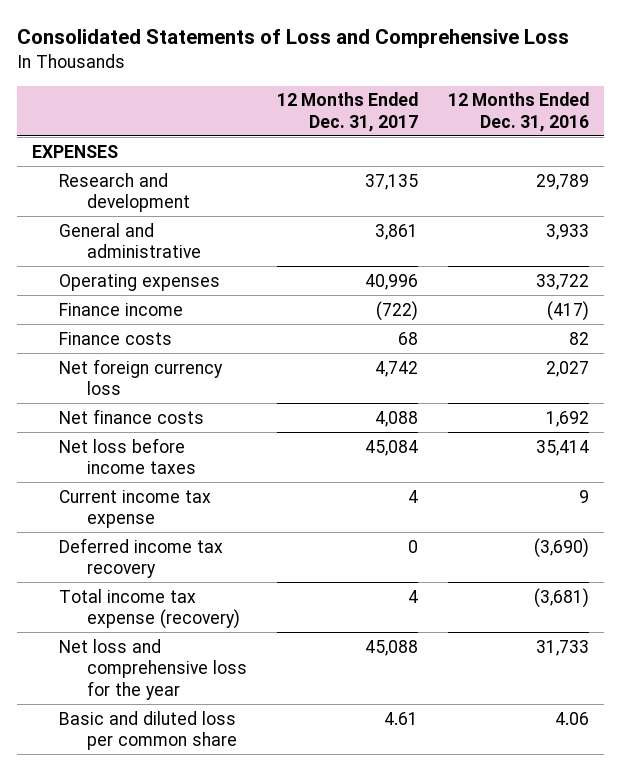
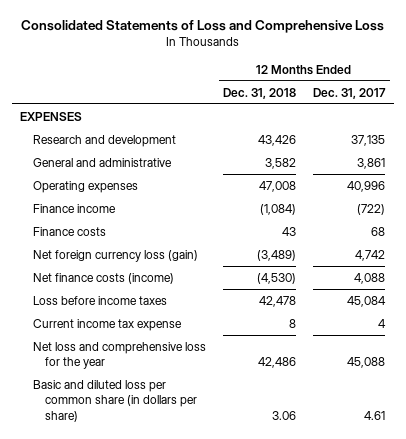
[447,92,589,132] 12 Months Ended Dec. 31, 2016 -> none
none -> [223,87,297,99] Dec. 31, 2018
[59,358,224,396] Net foreign currency loss -> [32,249,198,262] Net foreign currency loss (gain)
[59,408,205,424] Net finance costs -> [32,272,174,284] Net finance costs (income)
[59,437,196,475] Net loss before income taxes -> [32,295,167,305] Loss before income taxes
[59,537,224,579] Deferred income tax recovery -> none
[59,588,240,630] Total income tax expense (recovery) -> none
[59,710,237,751] Basic and diluted loss per common share -> [32,379,198,422] Basic and diluted loss per common share (in dollars per share)

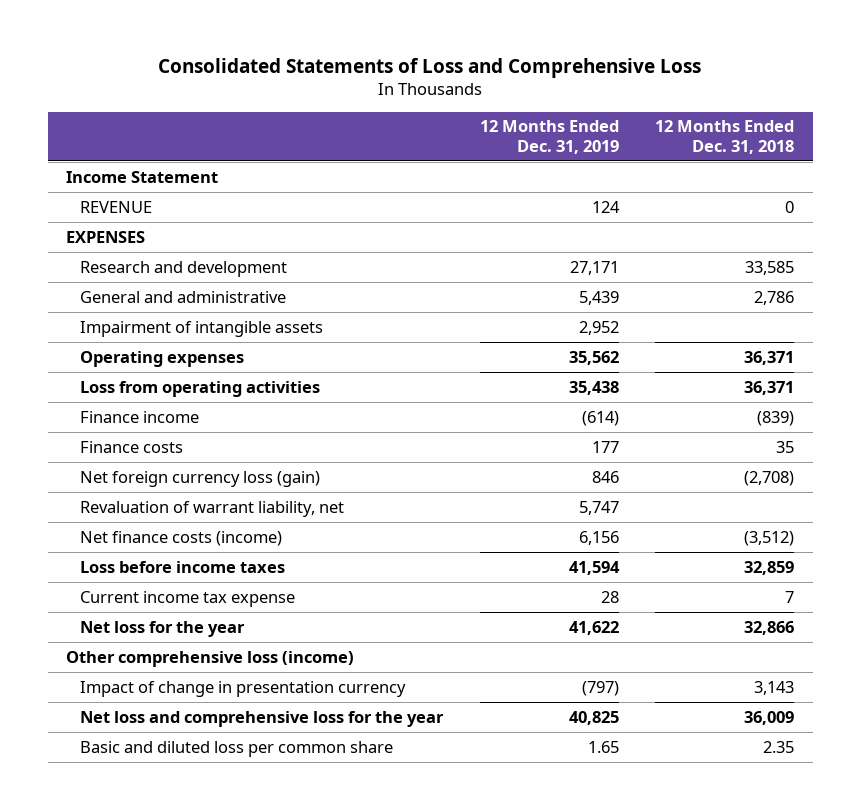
[313,87,387,99] Dec. 31, 2017 -> none
none -> [479,120,619,154] 12 Months Ended Dec. 31, 2019
none -> [66,170,219,183] Income Statement
none -> [80,200,153,213] REVENUE
[258,134,297,146] 43,426 -> [745,260,795,275] 33,585
[265,157,297,169] 3,582 -> [754,290,795,305] 2,786
none -> [80,320,324,337] Impairment of intangible assets
[259,180,297,192] 47,008 -> [744,350,795,365] 36,371
none -> [80,380,321,397] Loss from operating activities
[260,203,297,215] (1,084) -> [757,410,795,426] (839)
[282,226,297,236] 43 -> [776,440,795,453] 35
[257,249,297,261] (3,489) -> [744,470,795,486] (2,708)
none -> [80,500,345,517] Revaluation of warrant liability, net
[257,272,297,284] (4,530) -> [744,530,795,546] (3,512)
[259,295,297,307] 42,478 -> [744,560,795,575] 32,859
[289,318,297,328] 8 -> [785,590,795,603] 7
none -> [80,620,246,637] Net loss for the year
none -> [66,650,355,667] Other comprehensive loss (income)
none -> [80,680,407,697] Impact of change in presentation currency
[258,357,297,369] 42,486 -> [744,710,795,725] 36,009
[32,379,198,422] Basic and diluted loss per common share (in dollars per share) -> [80,740,394,757] Basic and diluted loss per common share
[272,410,297,420] 3.06 -> [763,740,795,753] 2.35

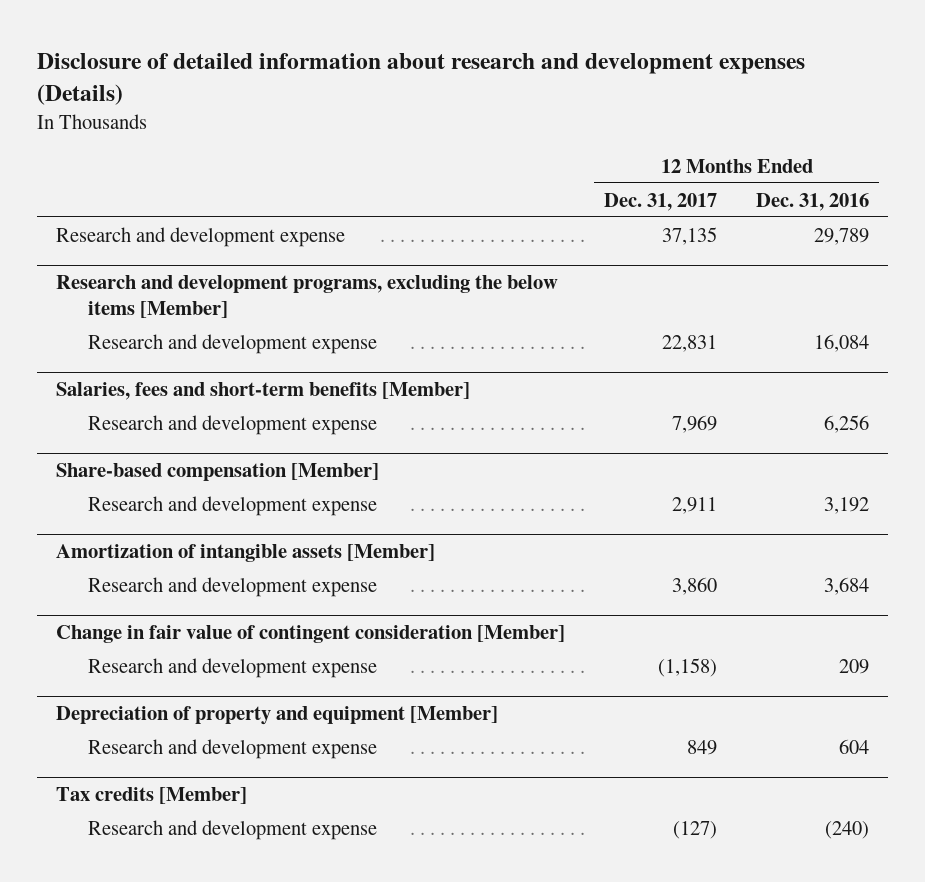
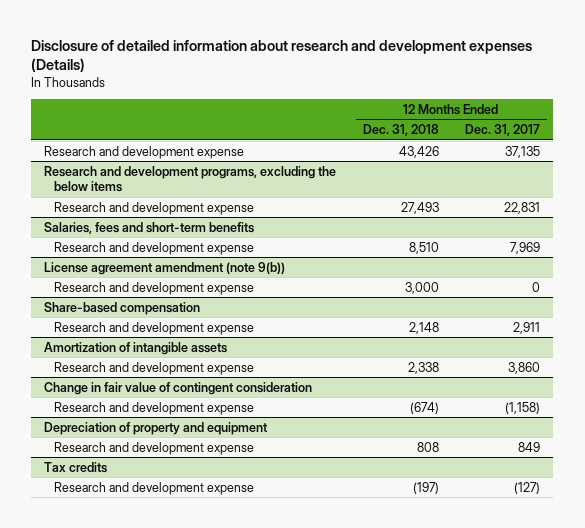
[755,192,869,211] Dec. 31, 2016 -> none
none -> [362,124,439,137] Dec. 31, 2018
[56,274,559,318] Research and development programs, excluding the below items [Member] -> [44,165,337,193] Research and development programs, excluding the below items
[56,381,471,400] Salaries, fees and short-term benefits [Member] -> [44,221,255,234] Salaries, fees and short-term benefits
none -> [44,261,286,275] License agreement amendment (note 9(b))
none -> [54,281,255,295] Research and development expense
[56,462,380,481] Share-based compensation [Member] -> [44,301,201,315] Share-based compensation
[56,543,436,562] Amortization of intangible assets [Member] -> [44,341,228,355] Amortization of intangible assets
[56,624,566,643] Change in fair value of contingent consideration [Member] -> [44,381,313,395] Change in fair value of contingent consideration
[56,705,499,725] Depreciation of property and equipment [Member] -> [44,421,269,435] Depreciation of property and equipment
[56,786,248,804] Tax credits [Member] -> [44,461,108,473] Tax credits

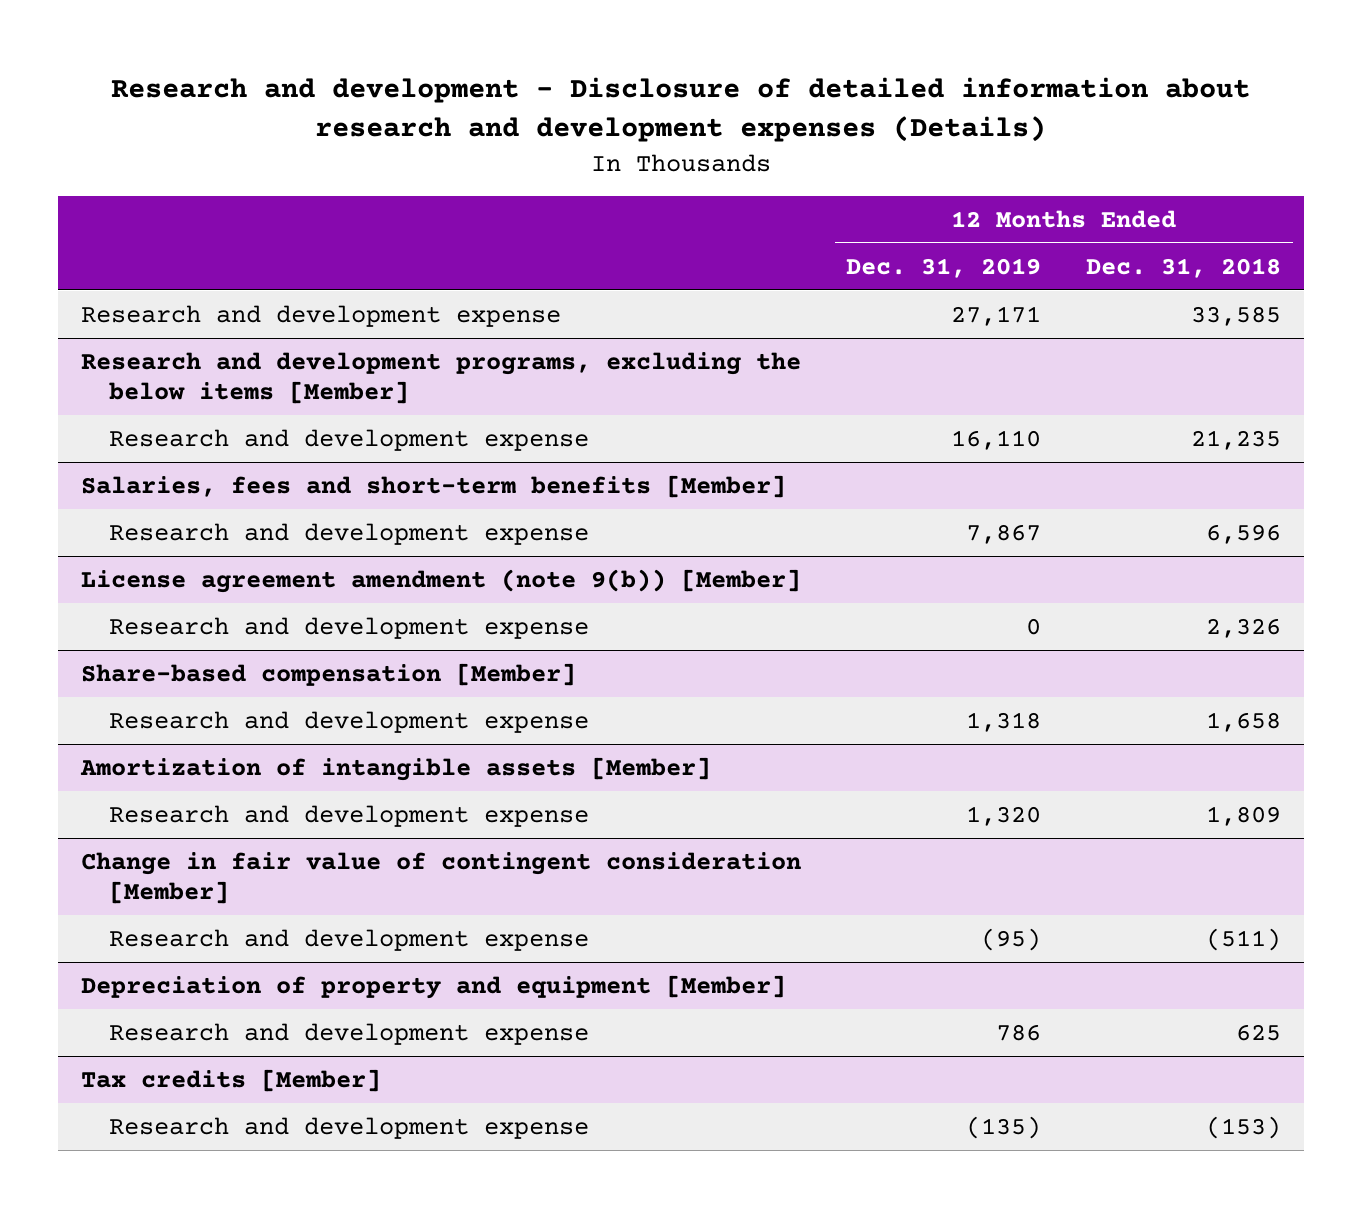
[31,39,533,72] Disclosure of detailed information about research and development expenses (Details) -> [111,77,1251,143] Research and development - Disclosure of detailed information about research and development expenses (Details)
[465,124,541,137] Dec. 31, 2017 -> none
none -> [846,257,1042,278] Dec. 31, 2019
[398,145,439,158] 43,426 -> [1191,305,1282,326] 33,585
[44,165,337,193] Research and development programs, excluding the below items -> [80,351,801,405] Research and development programs, excluding the below items [Member]
[400,201,439,214] 27,493 -> [1191,429,1282,450] 21,235
[44,221,255,234] Salaries, fees and short-term benefits -> [80,474,786,498] Salaries, fees and short-term benefits [Member]
[408,241,439,254] 8,510 -> [1206,523,1282,544] 6,596
[44,261,286,275] License agreement amendment (note 9(b)) -> [80,568,801,593] License agreement amendment (note 9(b)) [Member]
[404,281,439,294] 3,000 -> [1206,617,1282,638] 2,326
[44,301,201,315] Share-based compensation -> [80,662,576,686] Share-based compensation [Member]
[408,321,439,334] 2,148 -> [1206,711,1282,732] 1,658
[44,341,228,355] Amortization of intangible assets -> [79,756,711,781] Amortization of intangible assets [Member]
[407,361,439,374] 2,338 -> [1206,805,1282,826] 1,809
[44,381,313,395] Change in fair value of contingent consideration -> [80,851,801,905] Change in fair value of contingent consideration [Member]
[409,401,439,414] (674) -> [1206,927,1282,951] (511)
[44,421,269,435] Depreciation of property and equipment -> [80,974,786,999] Depreciation of property and equipment [Member]
[416,441,439,452] 808 -> [1236,1023,1282,1041] 625
[44,461,108,473] Tax credits -> [80,1068,381,1092] Tax credits [Member]
[412,481,439,494] (197) -> [1206,1115,1282,1139] (153)

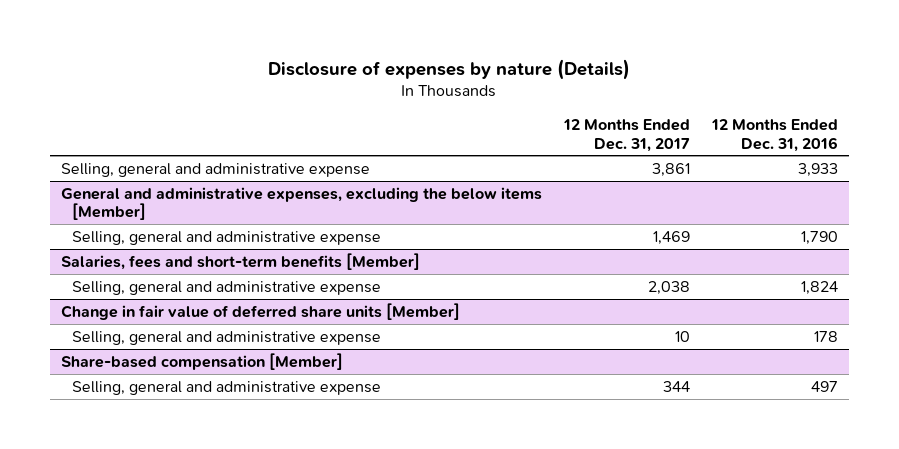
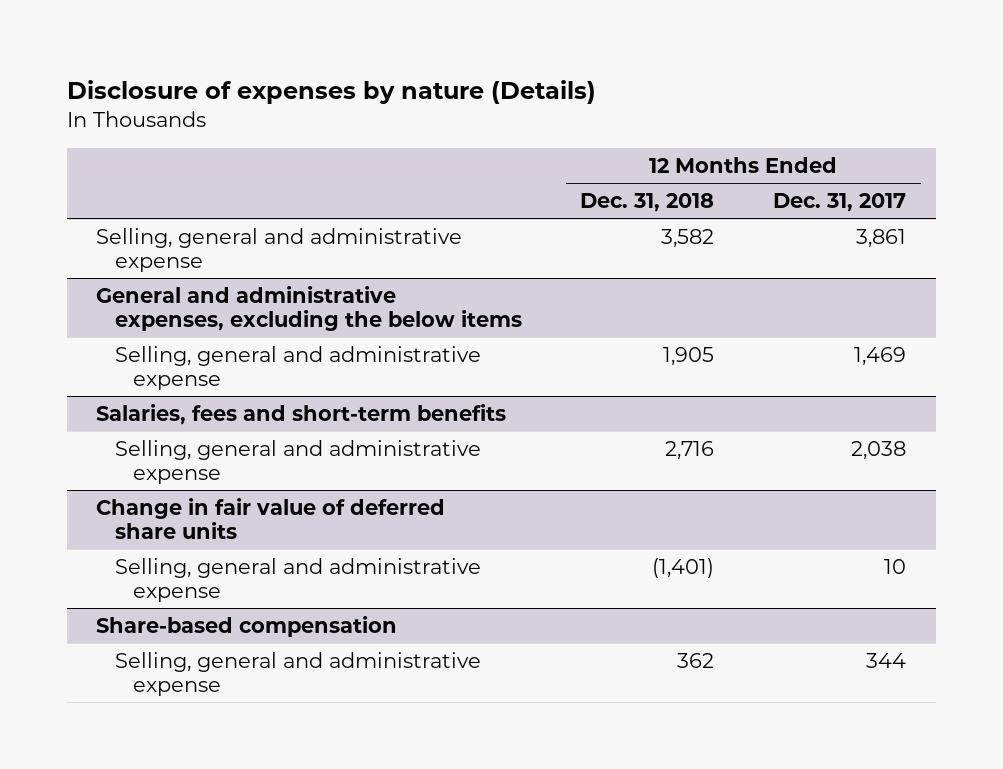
[710,119,838,152] 12 Months Ended Dec. 31, 2016 -> none
none -> [580,192,715,212] Dec. 31, 2018
[60,186,542,221] General and administrative expenses, excluding the below items [Member] -> [96,285,522,331] General and administrative expenses, excluding the below items
[60,252,420,270] Salaries, fees and short-term benefits [Member] -> [96,403,507,425] Salaries, fees and short-term benefits
[60,302,460,320] Change in fair value of deferred share units [Member] -> [96,497,446,539] Change in fair value of deferred share units
[60,352,343,370] Share-based compensation [Member] -> [96,615,398,637] Share-based compensation

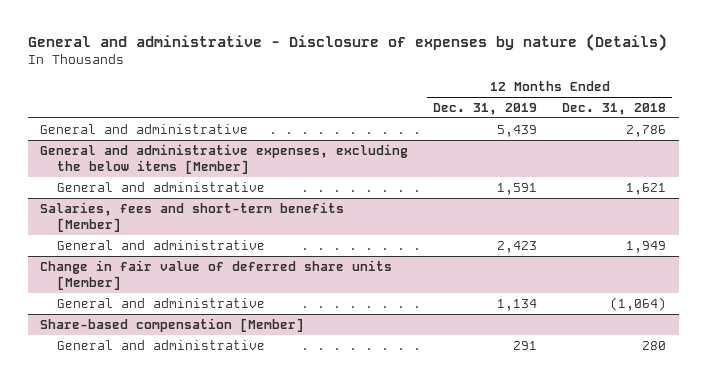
[66,80,596,105] Disclosure of expenses by nature (Details) -> [27,34,667,52] General and administrative - Disclosure of expenses by nature (Details)
[773,192,907,212] Dec. 31, 2017 -> none
none -> [433,102,538,115] Dec. 31, 2019
[96,227,463,272] Selling, general and administrative expense -> [40,123,249,134] General and administrative
[661,228,715,248] 3,582 -> [626,124,667,137] 2,786
[96,285,522,331] General and administrative expenses, excluding the below items -> [40,143,409,174] General and administrative expenses, excluding the below items [Member]
[114,345,481,390] Selling, general and administrative expense -> [57,181,266,192] General and administrative
[663,346,715,366] 1,905 -> [626,182,667,195] 1,621
[96,403,507,425] Salaries, fees and short-term benefits -> [40,201,345,232] Salaries, fees and short-term benefits [Member]
[114,439,481,484] Selling, general and administrative expense -> [57,239,266,250] General and administrative
[665,440,715,460] 2,716 -> [626,240,667,253] 1,949
[96,497,446,539] Change in fair value of deferred share units -> [40,259,393,290] Change in fair value of deferred share units [Member]
[114,557,481,602] Selling, general and administrative expense -> [57,297,266,308] General and administrative
[652,557,715,578] (1,401) -> [610,296,667,311] (1,064)
[96,615,398,637] Share-based compensation -> [40,317,305,332] Share-based compensation [Member]
[114,651,481,696] Selling, general and administrative expense -> [57,339,266,350] General and administrative
[677,652,715,668] 362 -> [642,340,667,350] 280

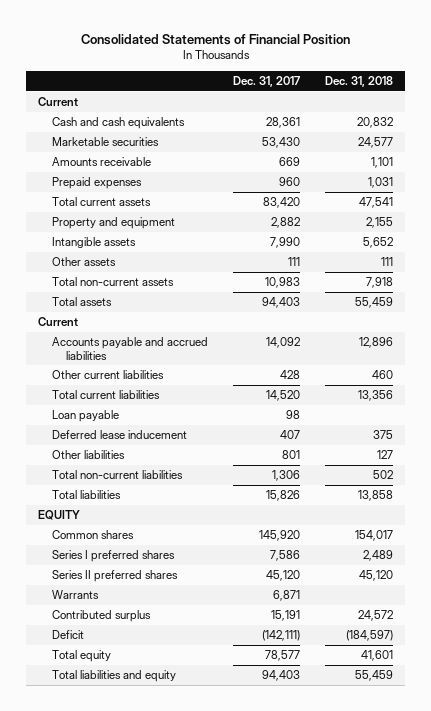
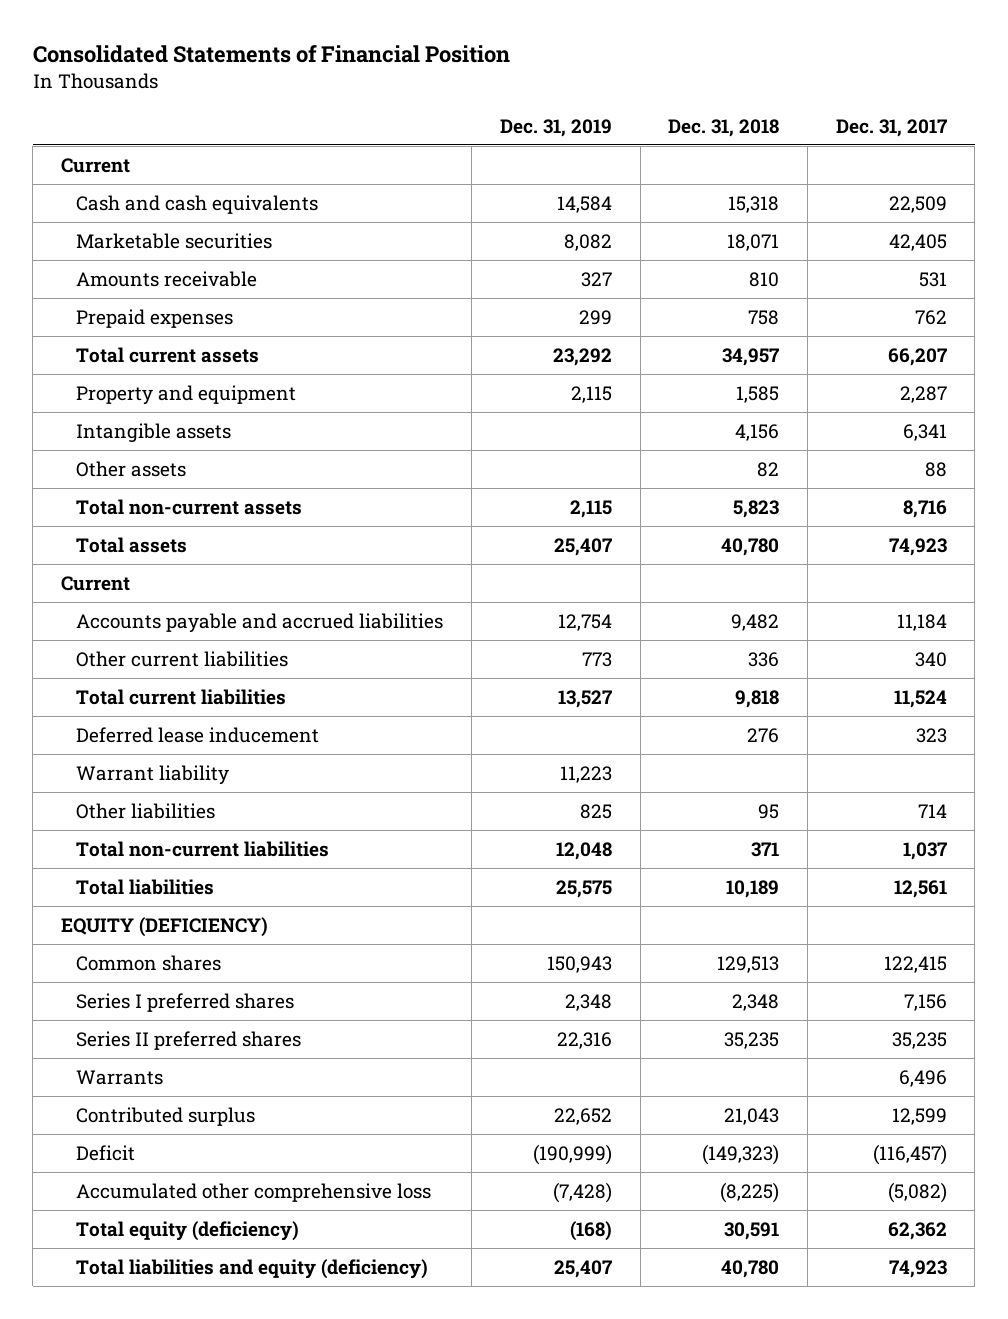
none -> [499,118,612,137] Dec. 31, 2019
[266,117,301,129] 28,361 -> [888,195,947,213] 22,509
[356,117,393,129] 20,832 -> [728,195,780,213] 15,318
[262,137,301,149] 53,430 -> [888,233,947,251] 42,405
[357,137,393,149] 24,577 -> [727,233,780,251] 18,071
[279,157,301,167] 669 -> [918,271,947,287] 531
[370,157,393,169] 1,101 -> [749,271,780,287] 810
[279,177,301,187] 960 -> [914,309,947,325] 762
[367,177,393,189] 1,031 -> [748,309,780,325] 758
[263,197,301,209] 83,420 -> [887,347,947,366] 66,207
[358,197,393,209] 47,541 -> [722,347,780,366] 34,957
[271,217,301,229] 2,882 -> [899,385,947,403] 2,287
[365,217,393,229] 2,155 -> [736,385,780,403] 1,585
[270,237,301,249] 7,990 -> [902,423,947,441] 6,341
[362,237,393,249] 5,652 -> [735,423,780,441] 4,156
[288,257,301,267] 111 -> [924,461,947,477] 88
[380,257,393,267] 111 -> [757,461,780,477] 82
[265,277,301,289] 10,983 -> [902,499,947,518] 8,716
[365,277,393,289] 7,918 -> [733,499,780,518] 5,823
[262,297,301,309] 94,403 -> [888,537,947,556] 74,923
[354,297,393,309] 55,459 -> [721,537,780,556] 40,780
[52,410,120,423] Loan payable -> none
[266,337,301,349] 14,092 -> [896,613,947,631] 11,184
[358,337,393,349] 12,896 -> [731,613,780,631] 9,482
[280,370,301,380] 428 -> [914,651,947,667] 340
[371,370,393,380] 460 -> [748,651,780,667] 336
[266,390,301,402] 14,520 -> [893,689,947,708] 11,524
[357,390,393,402] 13,356 -> [735,689,780,708] 9,818
[280,430,301,440] 407 -> [915,727,947,743] 323
[372,430,393,440] 375 -> [747,727,780,743] 276
none -> [76,764,230,785] Warrant liability
[282,450,301,460] 801 -> [917,803,947,818] 714
[376,450,393,460] 127 -> [758,803,780,819] 95
[272,470,301,482] 1,306 -> [902,841,947,860] 1,037
[372,470,393,480] 502 -> [751,841,780,857] 371
[266,490,301,502] 15,826 -> [893,879,947,898] 12,561
[357,490,393,502] 13,858 -> [726,879,780,898] 10,189
[38,510,81,521] EQUITY -> [61,916,269,937] EQUITY (DEFICIENCY)
[259,530,301,542] 145,920 -> [883,955,947,973] 122,415
[354,530,393,542] 154,017 -> [717,955,780,973] 129,513
[270,550,301,562] 7,586 -> [903,993,947,1011] 7,156
[362,550,393,562] 2,489 -> [732,993,780,1011] 2,348
[266,570,301,582] 45,120 -> [891,1031,947,1049] 35,235
[358,570,393,582] 45,120 -> [724,1031,780,1049] 35,235
[273,590,301,602] 6,871 -> [898,1069,947,1087] 6,496
[271,610,301,622] 15,191 -> [891,1107,947,1125] 12,599
[357,610,393,622] 24,572 -> [724,1107,780,1125] 21,043
[262,630,301,642] (142,111) -> [872,1143,947,1165] (116,457)
[345,630,393,642] (184,597) -> [702,1143,780,1165] (149,323)
none -> [76,1182,432,1202] Accumulated other comprehensive loss
[52,650,112,663] Total equity -> [76,1220,300,1241] Total equity (deficiency)
[265,650,301,662] 78,577 -> [887,1221,947,1240] 62,362
[360,650,393,662] 41,601 -> [724,1221,780,1240] 30,591
[52,670,177,683] Total liabilities and equity -> [76,1258,429,1279] Total liabilities and equity (deficiency)
[262,670,301,682] 94,403 -> [888,1259,947,1278] 74,923
[354,670,393,682] 55,459 -> [721,1259,780,1278] 40,780

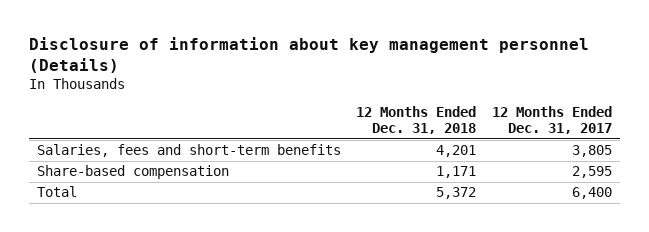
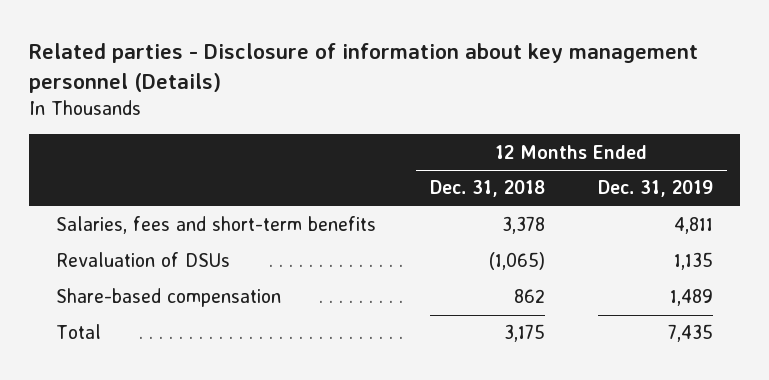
[28,36,589,73] Disclosure of information about key management personnel (Details) -> [28,42,698,93] Related parties - Disclosure of information about key management personnel (Details)
[491,106,612,135] 12 Months Ended Dec. 31, 2017 -> none
none -> [598,180,714,198] Dec. 31, 2019
[436,145,477,158] 4,201 -> [501,216,545,235] 3,378
none -> [55,252,230,268] Revaluation of DSUs
[436,166,477,179] 1,171 -> [513,289,545,304] 862
[436,187,477,200] 5,372 -> [503,324,545,343] 3,175

